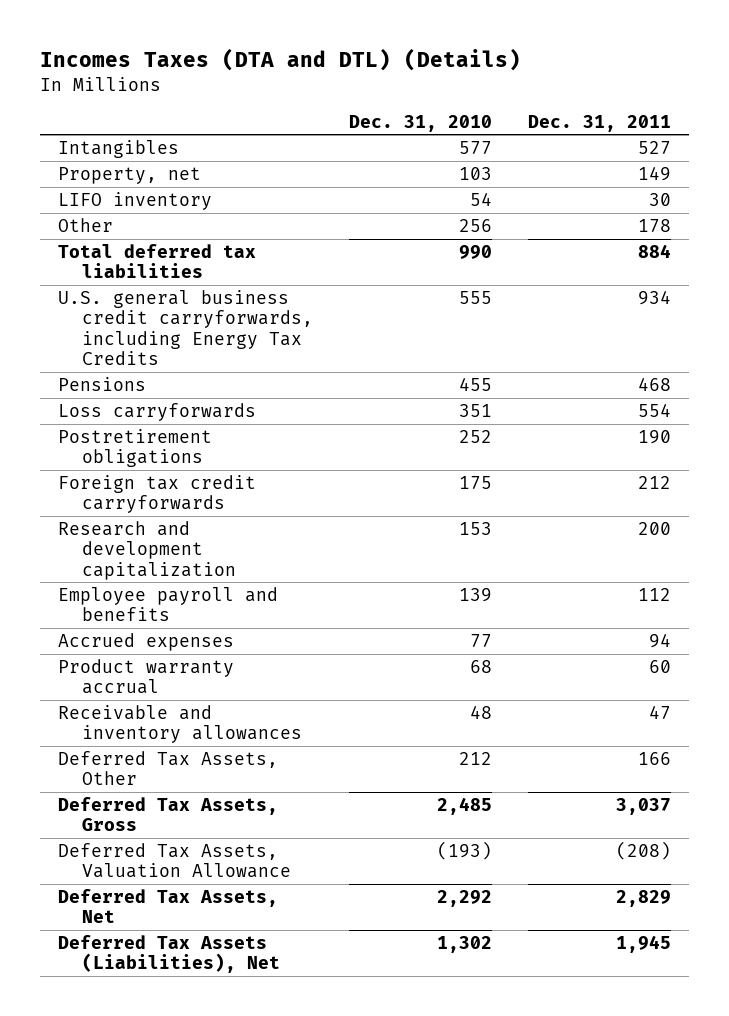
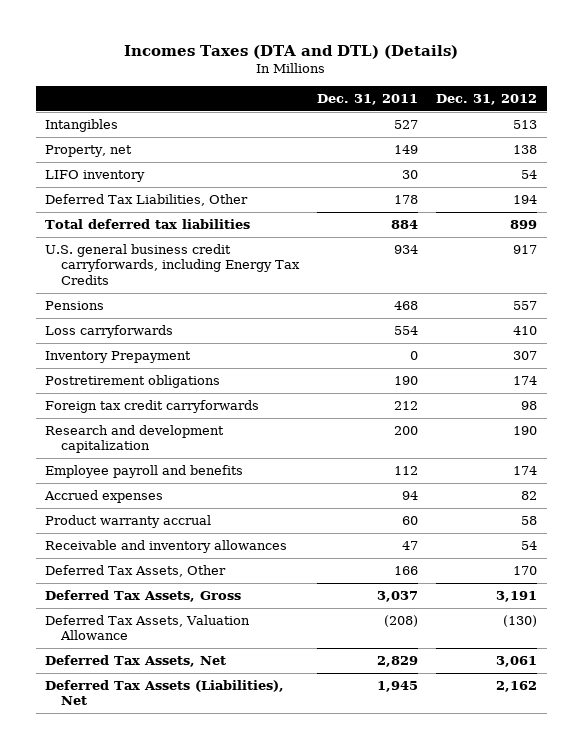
[348,114,492,132] Dec. 31, 2010 -> none
none -> [436,94,538,106] Dec. 31, 2012
[58,217,114,232] Other -> [45,194,249,207] Deferred Tax Liabilities, Other
none -> [45,351,192,364] Inventory Prepayment

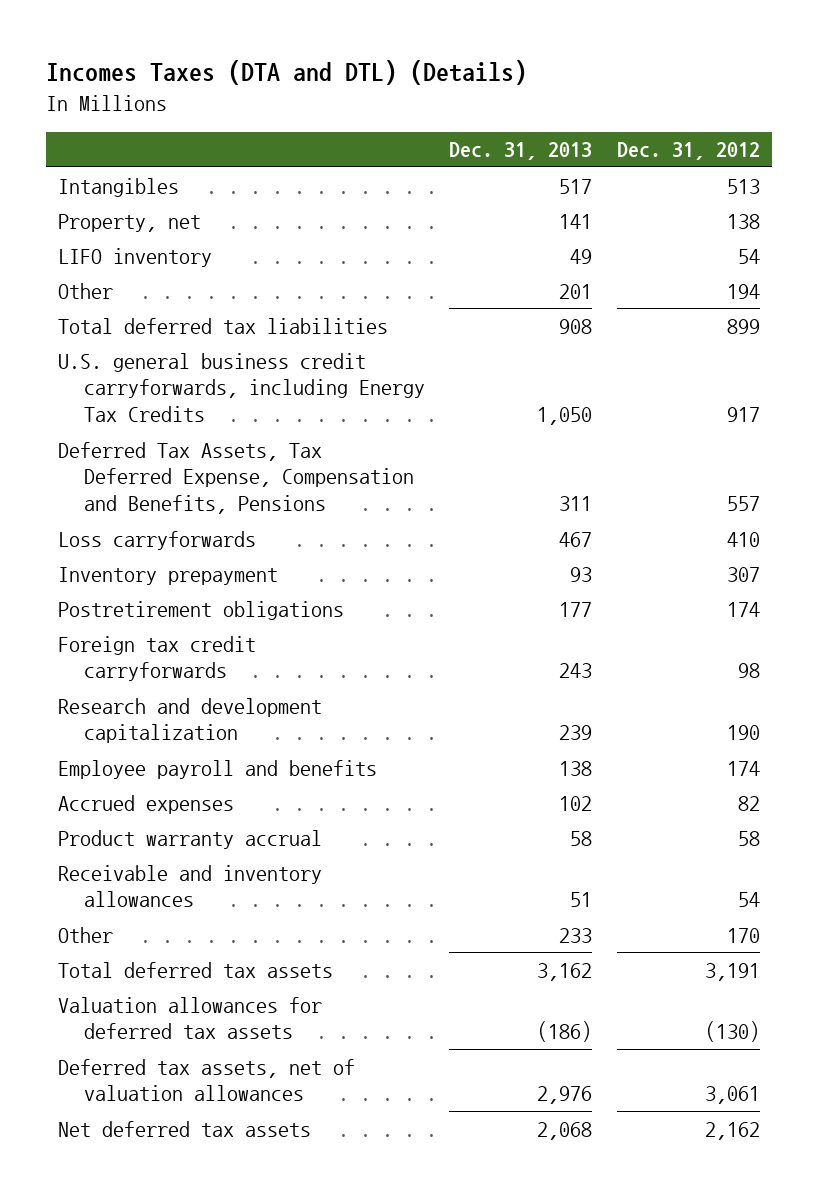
[317,94,419,106] Dec. 31, 2011 -> none
none -> [449,142,593,161] Dec. 31, 2013
[45,194,249,207] Deferred Tax Liabilities, Other -> [57,282,113,299] Other
[45,301,105,311] Pensions -> [57,441,414,515] Deferred Tax Assets, Tax Deferred Expense, Compensation and Benefits, Pensions
[45,351,192,364] Inventory Prepayment -> [57,566,278,585] Inventory prepayment
[45,565,227,578] Deferred Tax Assets, Other -> [57,926,113,943] Other
[45,590,242,603] Deferred Tax Assets, Gross -> [57,961,333,978] Total deferred tax assets
[45,615,251,641] Deferred Tax Assets, Valuation Allowance -> [57,996,322,1040] Valuation allowances for deferred tax assets
[45,655,227,668] Deferred Tax Assets, Net -> [57,1058,355,1102] Deferred tax assets, net of valuation allowances
[45,680,285,706] Deferred Tax Assets (Liabilities), Net -> [57,1120,311,1137] Net deferred tax assets

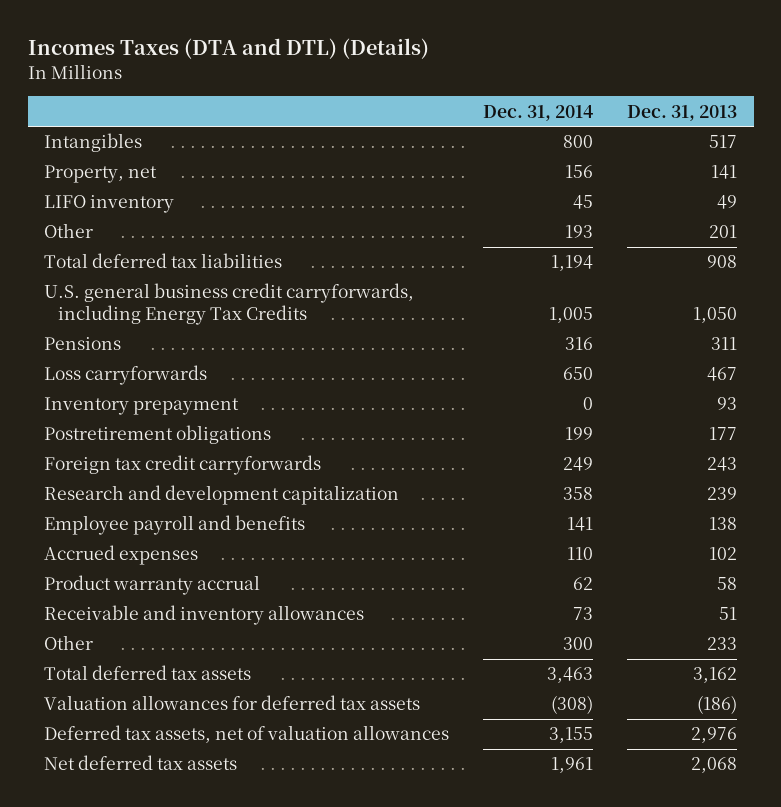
[616,142,760,161] Dec. 31, 2012 -> none
none -> [483,104,594,121] Dec. 31, 2014
[57,441,414,515] Deferred Tax Assets, Tax Deferred Expense, Compensation and Benefits, Pensions -> [44,337,122,351] Pensions

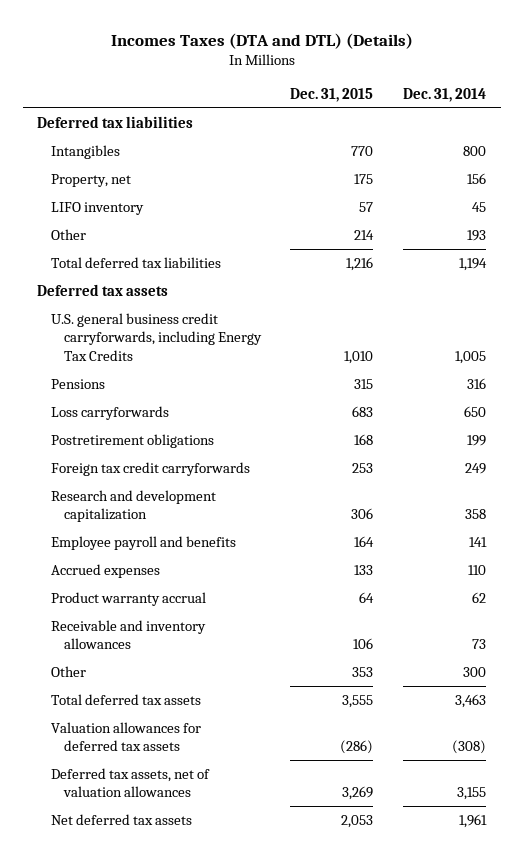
[626,104,737,121] Dec. 31, 2013 -> none
none -> [290,87,374,102] Dec. 31, 2015
none -> [37,115,194,128] Deferred tax liabilities
none -> [37,283,169,296] Deferred tax assets
[44,397,240,416] Inventory prepayment -> none

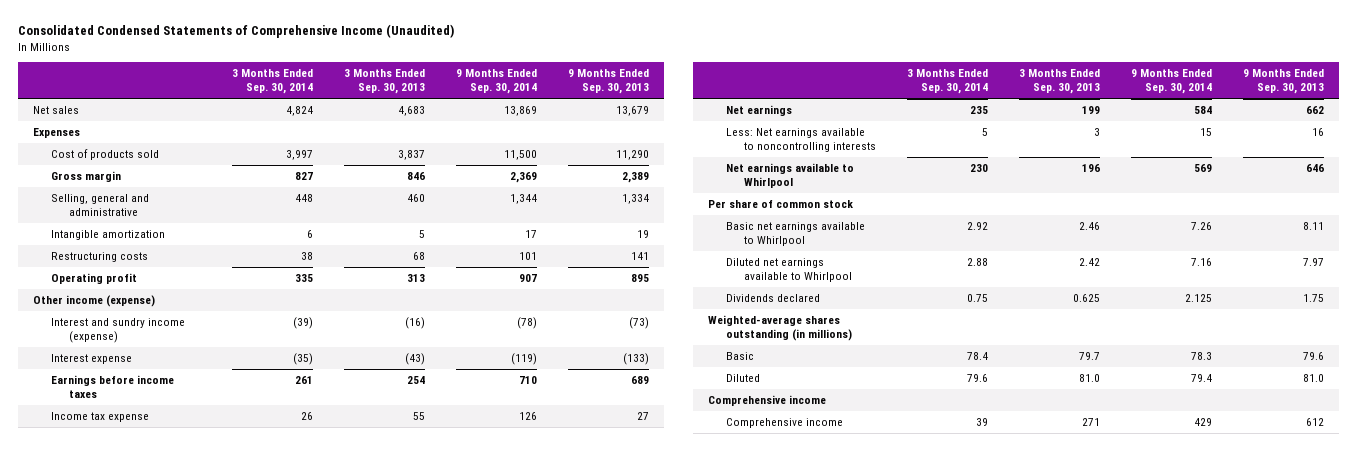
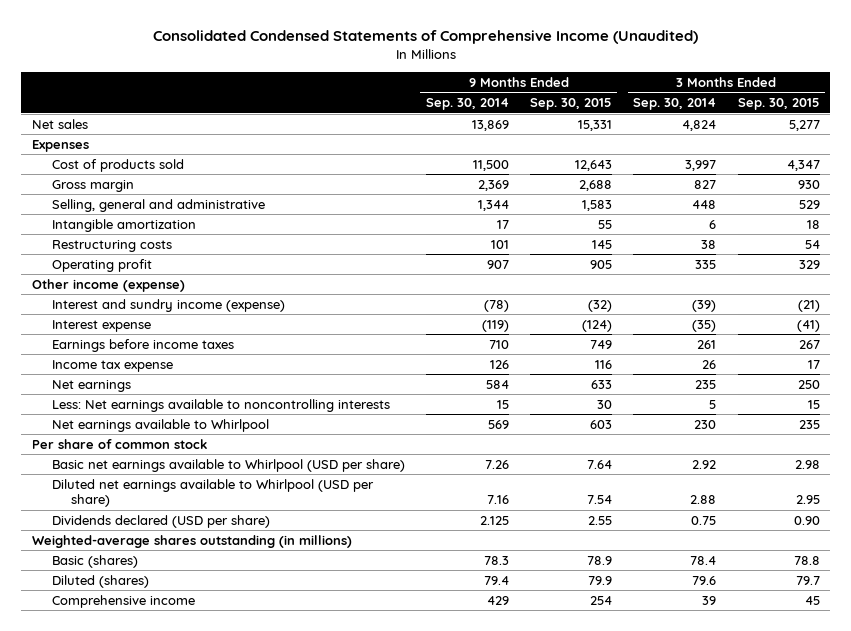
[343,69,425,95] 3 Months Ended Sep. 30, 2013 -> none
[567,69,649,95] 9 Months Ended Sep. 30, 2013 -> none
none -> [530,98,613,111] Sep. 30, 2015
none -> [737,98,820,111] Sep. 30, 2015
[726,222,866,247] Basic net earnings available to Whirlpool -> [51,458,405,472] Basic net earnings available to Whirlpool (USD per share)
[726,258,852,283] Diluted net earnings available to Whirlpool -> [51,478,374,508] Diluted net earnings available to Whirlpool (USD per share)
[726,294,821,303] Dividends declared -> [51,514,270,528] Dividends declared (USD per share)
[708,395,827,407] Comprehensive income -> none
[726,352,755,361] Basic -> [51,554,138,568] Basic (shares)
[726,374,761,383] Diluted -> [51,574,149,588] Diluted (shares)

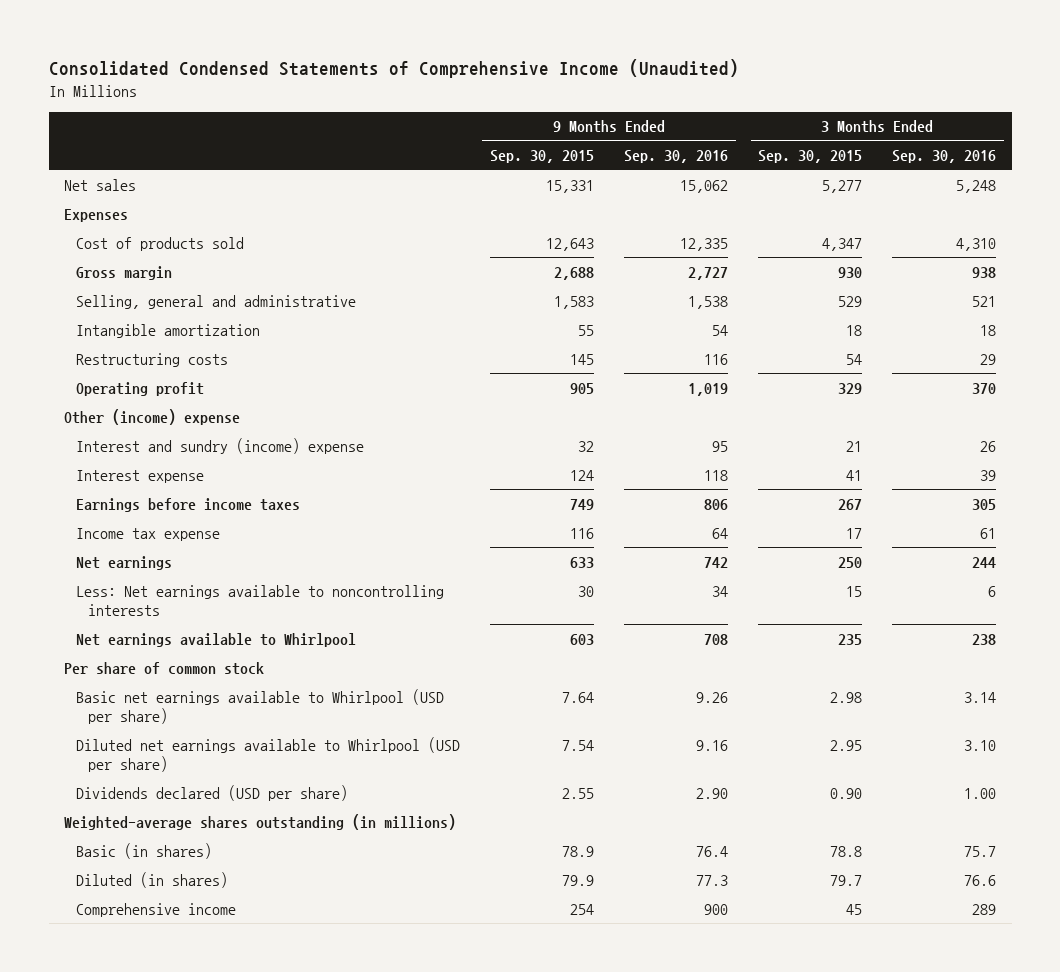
[425,98,509,111] Sep. 30, 2014 -> none
[633,98,717,111] Sep. 30, 2014 -> none
none -> [624,150,729,164] Sep. 30, 2016
none -> [892,150,997,164] Sep. 30, 2016
[31,278,185,292] Other income (expense) -> [63,408,240,425] Other (income) expense
[51,298,285,312] Interest and sundry income (expense) -> [75,437,364,454] Interest and sundry (income) expense
[588,299,613,312] (32) -> [577,440,594,452] 32
[797,299,820,312] (21) -> [846,440,863,452] 21
[582,319,613,332] (124) -> [569,469,594,481] 124
[796,319,820,332] (41) -> [846,469,863,481] 41
[51,554,138,568] Basic (shares) -> [75,842,212,859] Basic (in shares)
[51,574,149,588] Diluted (shares) -> [75,871,228,888] Diluted (in shares)

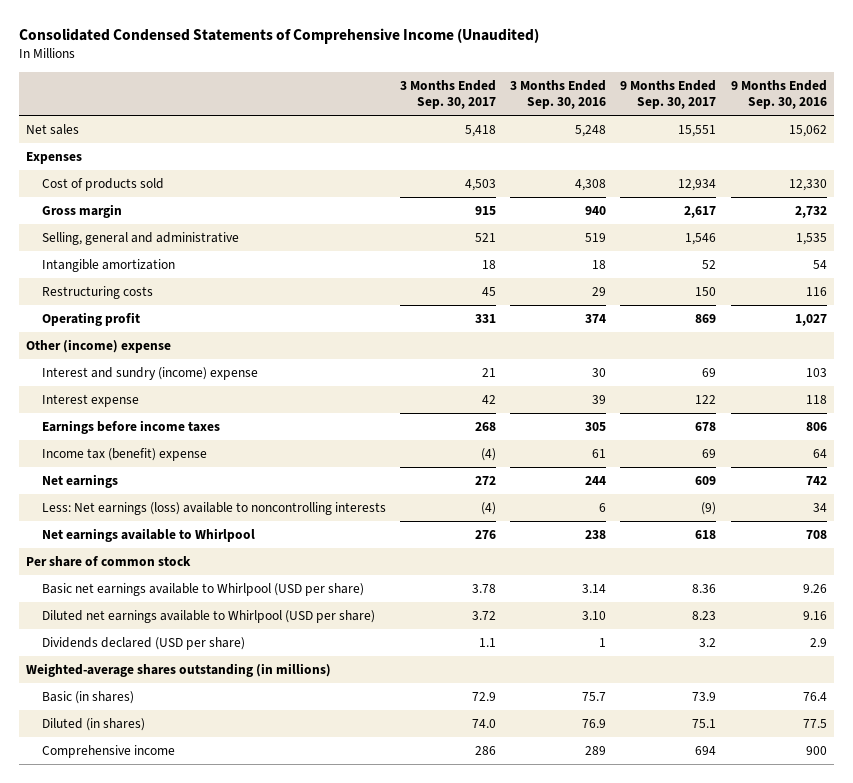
[489,150,594,164] Sep. 30, 2015 -> none
[758,150,863,164] Sep. 30, 2015 -> none
none -> [399,79,496,110] 3 Months Ended Sep. 30, 2017
none -> [620,79,717,110] 9 Months Ended Sep. 30, 2017
[680,237,729,251] 12,335 -> [788,178,827,191] 12,330
[956,237,997,251] 4,310 -> [575,178,607,191] 4,308
[688,266,729,280] 2,727 -> [794,205,827,218] 2,732
[972,266,997,278] 938 -> [585,205,607,215] 940
[688,295,729,309] 1,538 -> [795,232,827,245] 1,535
[972,295,997,307] 521 -> [585,232,607,242] 519
[688,382,729,396] 1,019 -> [794,313,827,326] 1,027
[972,382,997,394] 370 -> [585,313,607,323] 374
[712,440,729,452] 95 -> [805,367,827,377] 103
[980,440,997,452] 26 -> [592,367,607,377] 30
[75,527,220,541] Income tax expense -> [41,447,207,461] Income tax (benefit) expense
[75,584,444,617] Less: Net earnings available to noncontrolling interests -> [41,501,386,515] Less: Net earnings (loss) available to noncontrolling interests
[696,787,729,799] 2.90 -> [809,637,827,647] 2.9
[964,787,997,799] 1.00 -> [599,637,607,647] 1
[696,874,729,886] 77.3 -> [802,718,827,728] 77.5
[964,874,997,886] 76.6 -> [582,718,607,728] 76.9

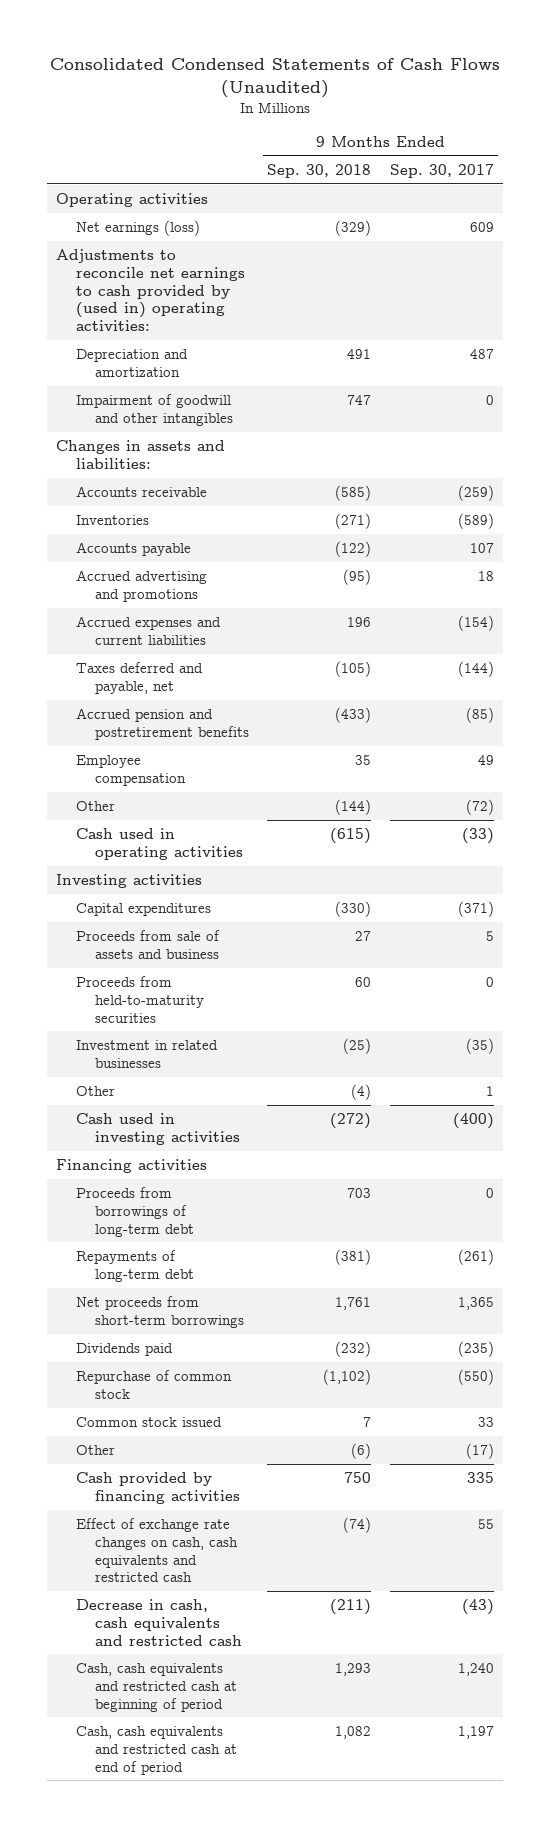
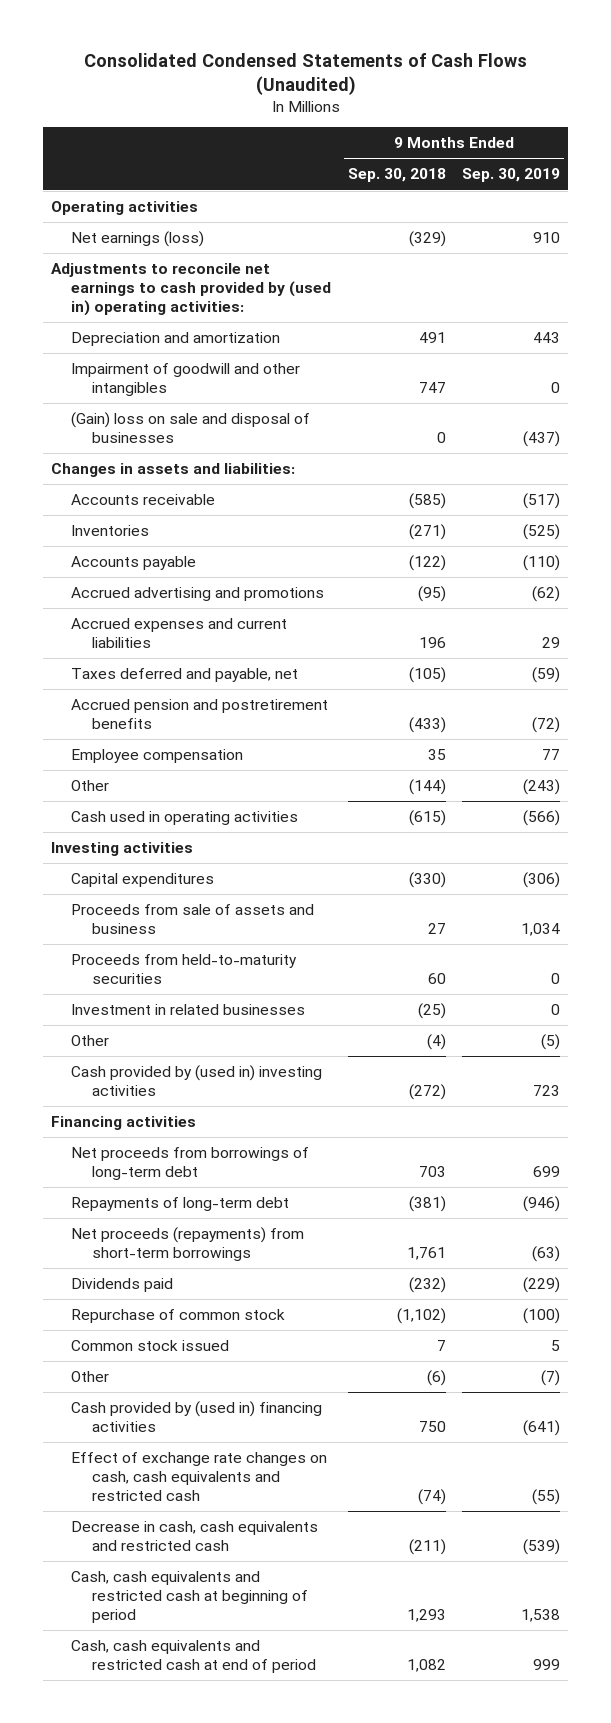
[389,163,494,178] Sep. 30, 2017 -> none
none -> [462,168,561,183] Sep. 30, 2019
none -> [71,412,311,444] (Gain) loss on sale and disposal of businesses
[75,1113,241,1145] Cash used in investing activities -> [71,1065,323,1097] Cash provided by (used in) investing activities
[75,1187,195,1237] Proceeds from borrowings of long-term debt -> [71,1147,310,1181] Net proceeds from borrowings of long-term debt
[75,1296,245,1328] Net proceeds from short-term borrowings -> [71,1227,305,1262] Net proceeds (repayments) from short-term borrowings
[75,1472,241,1504] Cash provided by financing activities -> [71,1401,323,1433] Cash provided by (used in) financing activities

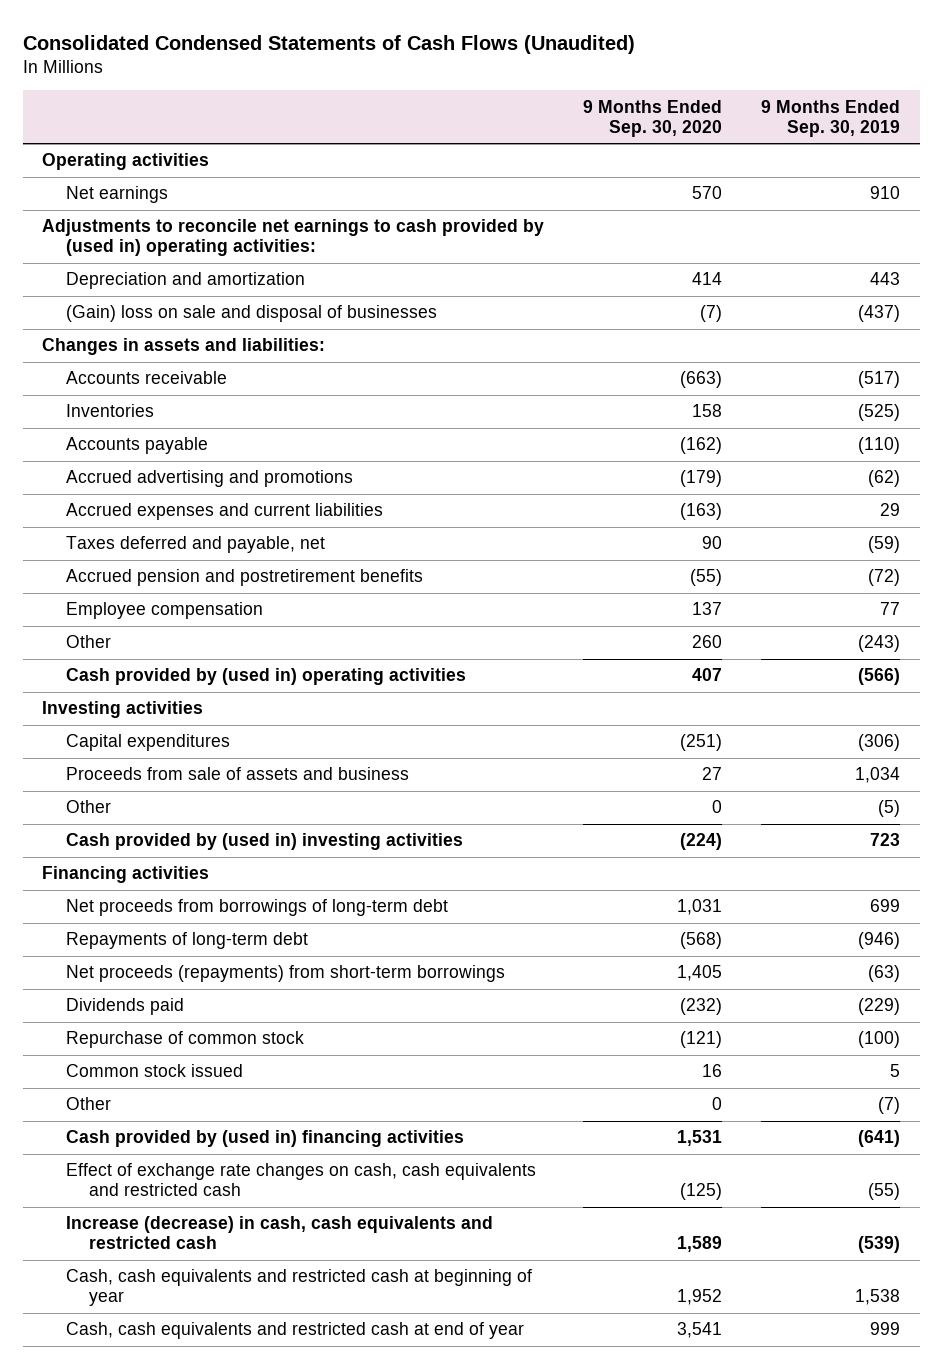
[347,168,446,183] Sep. 30, 2018 -> none
none -> [583,99,723,137] 9 Months Ended Sep. 30, 2020
[71,231,205,248] Net earnings (loss) -> [65,186,168,204] Net earnings
[71,363,301,397] Impairment of goodwill and other intangibles -> none
[71,811,299,826] Cash used in operating activities -> [65,668,466,686] Cash provided by (used in) operating activities
[71,954,298,985] Proceeds from held-to-maturity securities -> none
[71,1004,306,1016] Investment in related businesses -> none
[71,1521,319,1552] Decrease in cash, cash equivalents and restricted cash -> [65,1216,493,1250] Increase (decrease) in cash, cash equivalents and restricted cash
[71,1571,308,1624] Cash, cash equivalents and restricted cash at beginning of period -> [65,1269,532,1307] Cash, cash equivalents and restricted cash at beginning of year
[71,1640,316,1674] Cash, cash equivalents and restricted cash at end of period -> [65,1322,524,1340] Cash, cash equivalents and restricted cash at end of year

